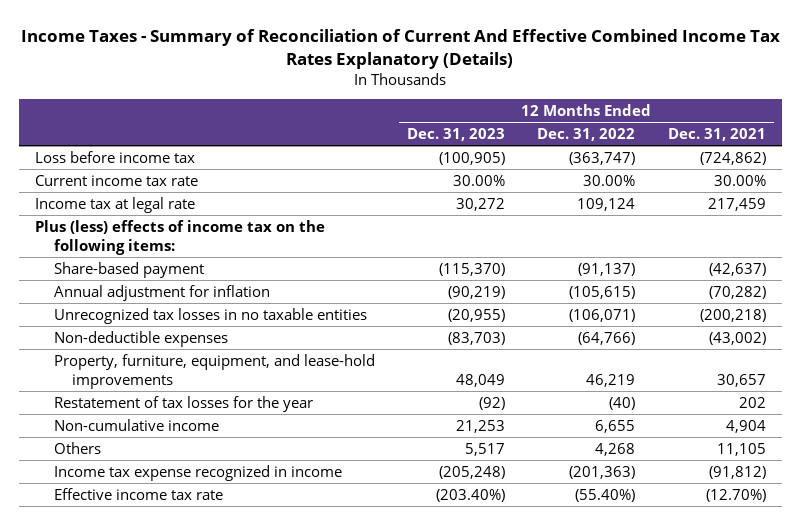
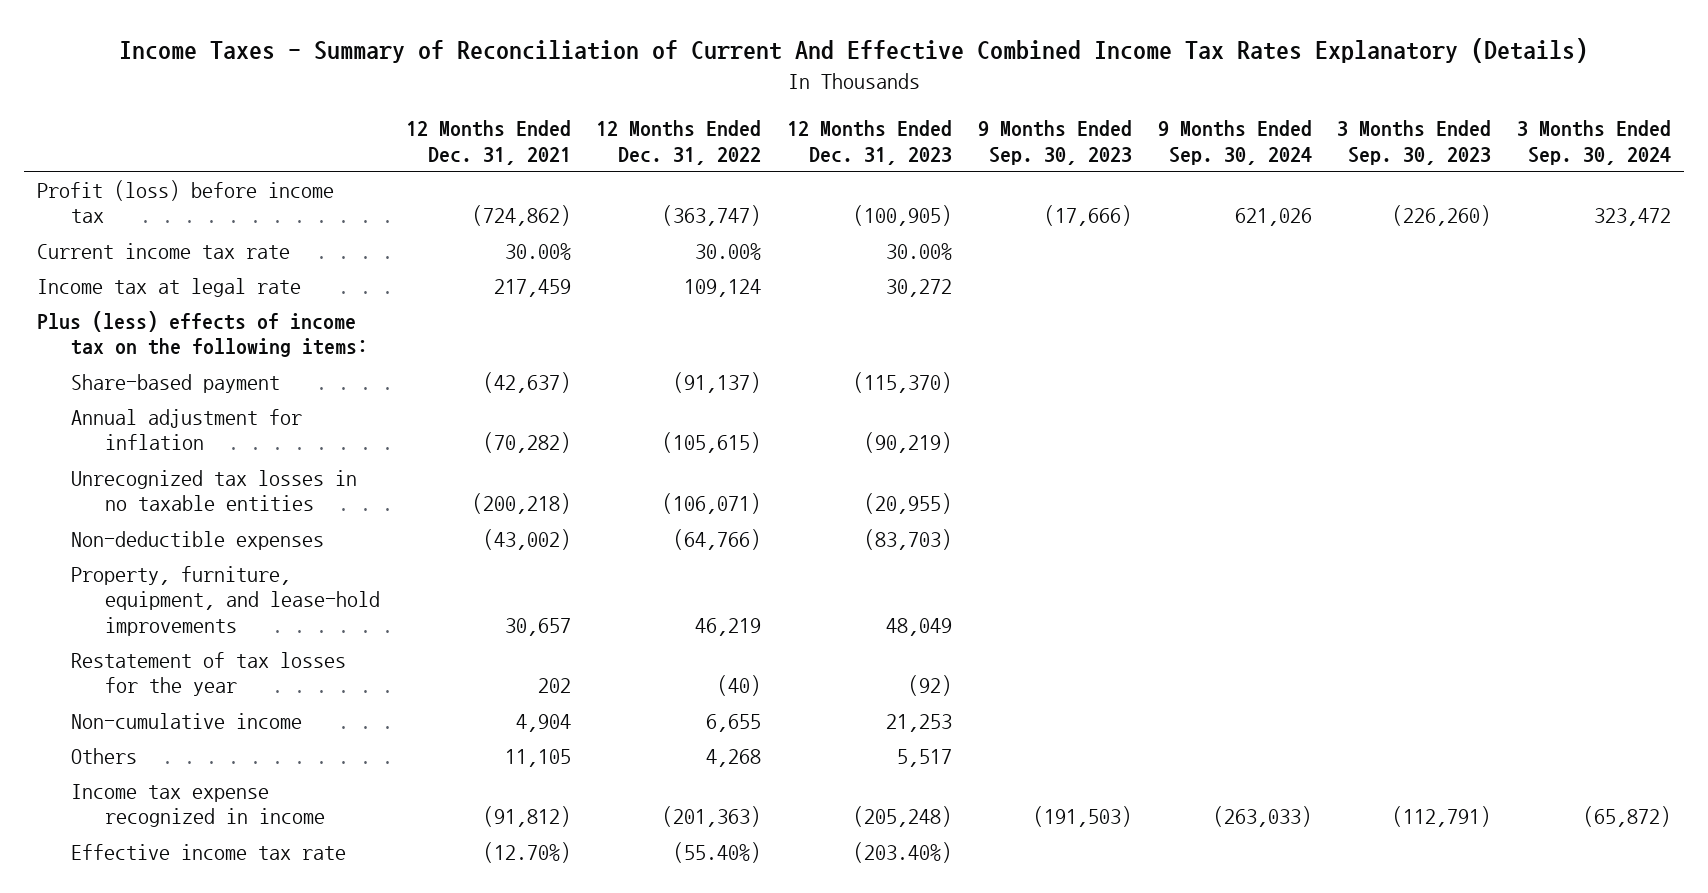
none -> [977,120,1132,165] 9 Months Ended Sep. 30, 2023
none -> [1157,120,1312,165] 9 Months Ended Sep. 30, 2024
none -> [1337,120,1492,165] 3 Months Ended Sep. 30, 2023
none -> [1517,120,1672,165] 3 Months Ended Sep. 30, 2024
[34,150,195,163] Loss before income tax -> [36,179,334,224] Profit (loss) before income tax

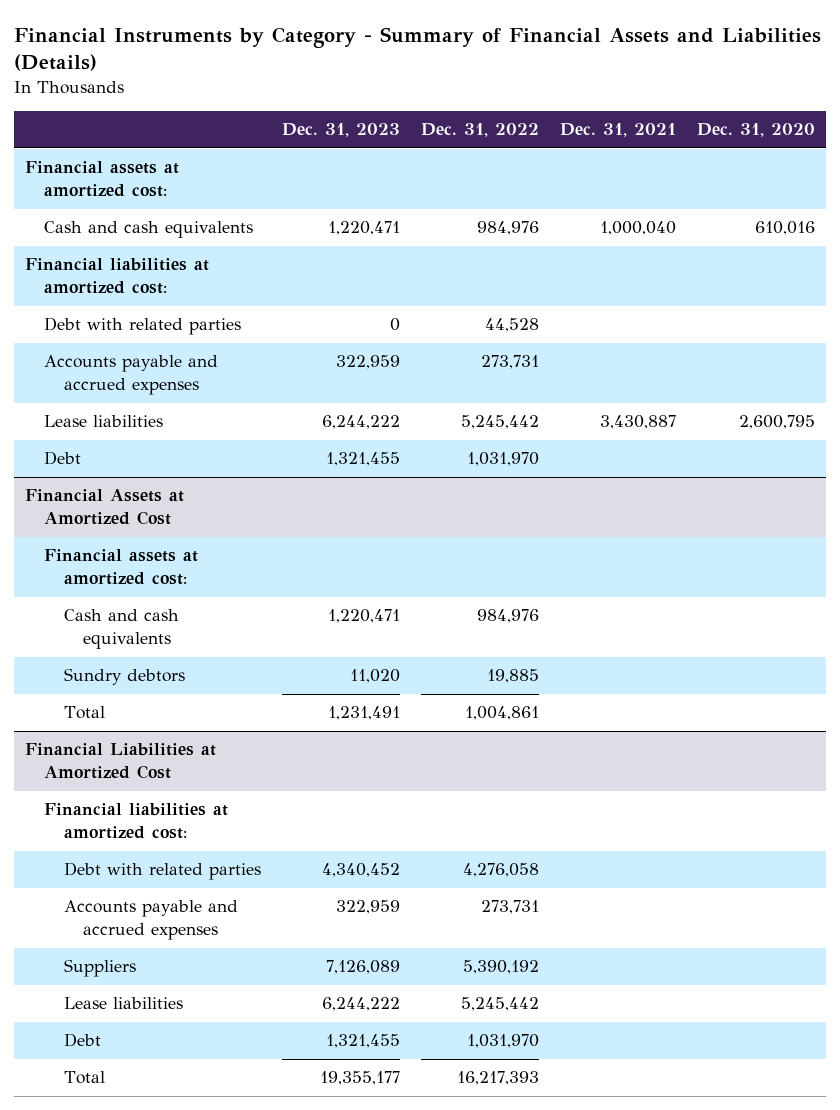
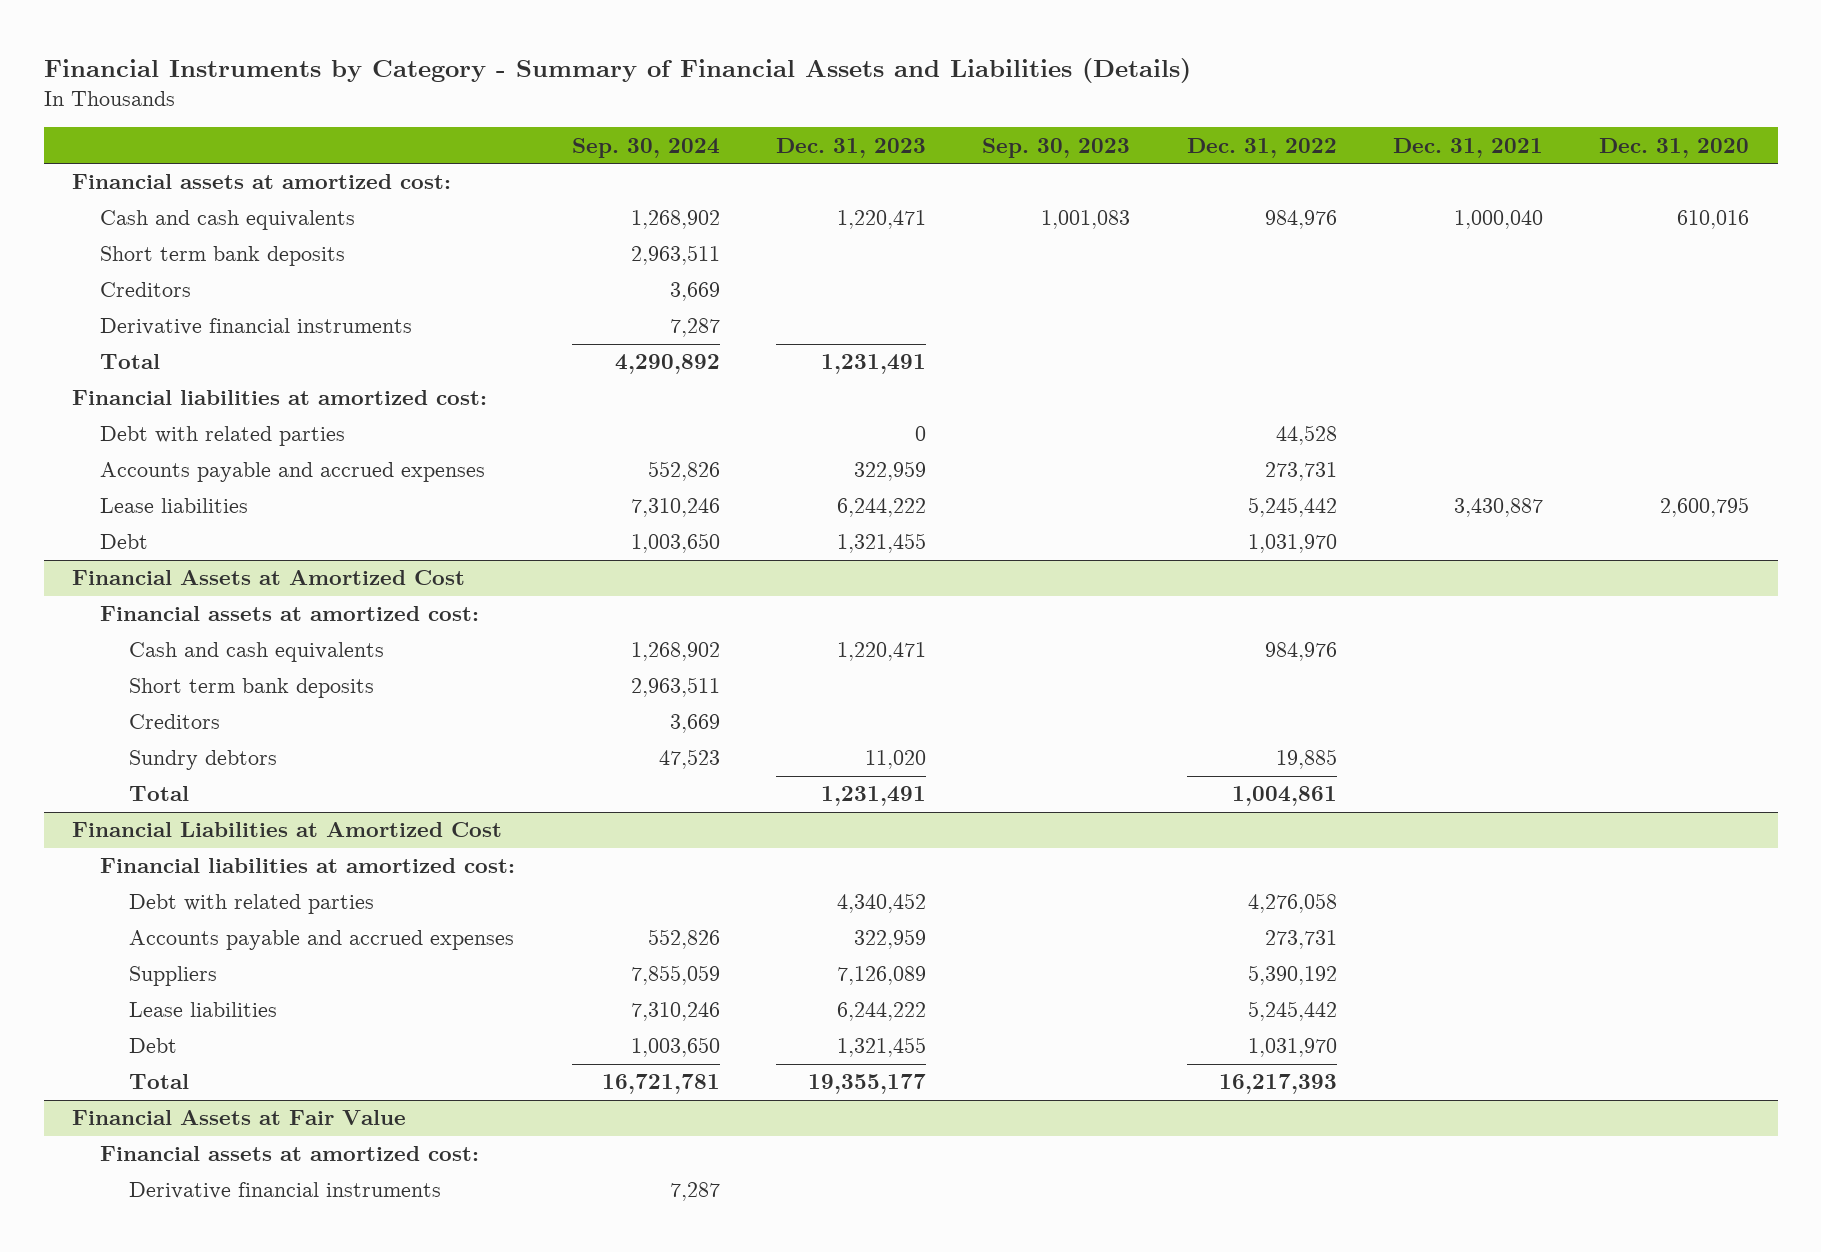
none -> [571,137,720,158] Sep. 30, 2024
none -> [982,137,1131,158] Sep. 30, 2023
none -> [100,246,346,267] Short term bank deposits
none -> [100,282,192,298] Creditors
none -> [100,318,413,336] Derivative financial instruments
none -> [100,354,161,370] Total
none -> [129,678,375,699] Short term bank deposits
none -> [129,714,221,730] Creditors
none -> [71,1110,406,1126] Financial Assets at Fair Value
none -> [100,1146,480,1162] Financial assets at amortized cost:
none -> [129,1182,442,1200] Derivative financial instruments

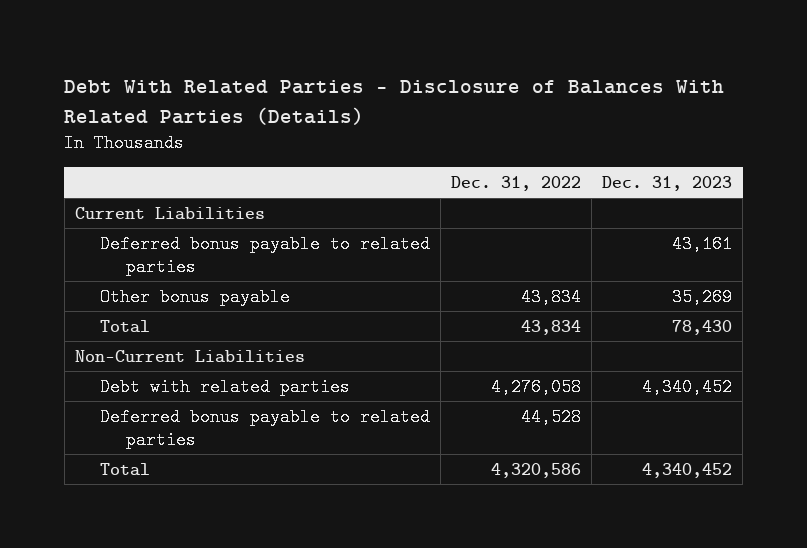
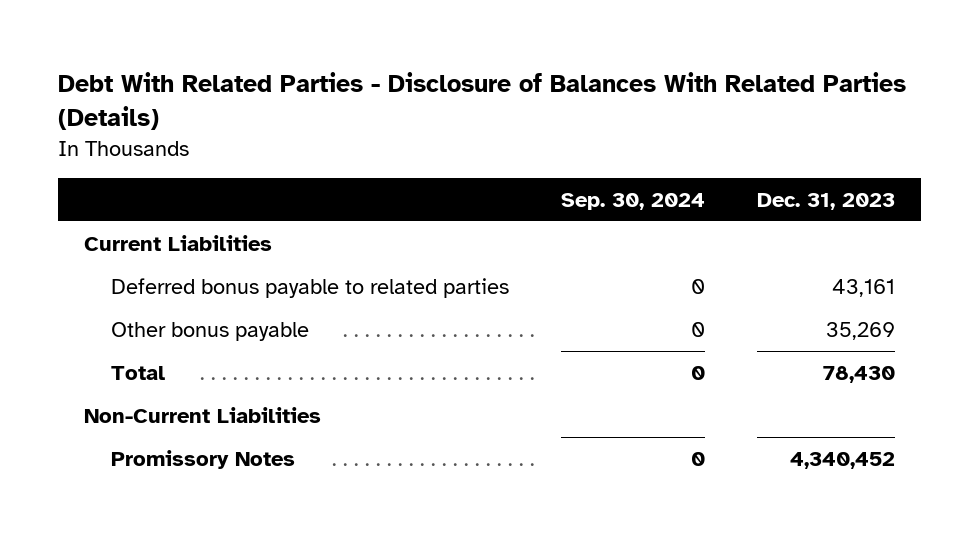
[451,176,582,192] Dec. 31, 2022 -> none
none -> [561,192,706,210] Sep. 30, 2024
[100,377,351,396] Debt with related parties -> none
[100,407,431,450] Deferred bonus payable to related parties -> none
[100,462,151,476] Total -> [111,450,296,470] Promissory Notes

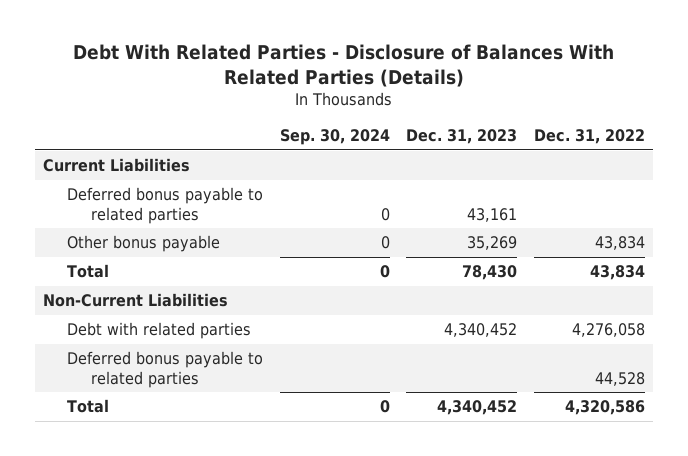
none -> [533,129,645,145] Dec. 31, 2022
none -> [67,322,252,340] Debt with related parties
none -> [67,351,264,388] Deferred bonus payable to related parties
[111,450,296,470] Promissory Notes -> [67,399,110,414] Total

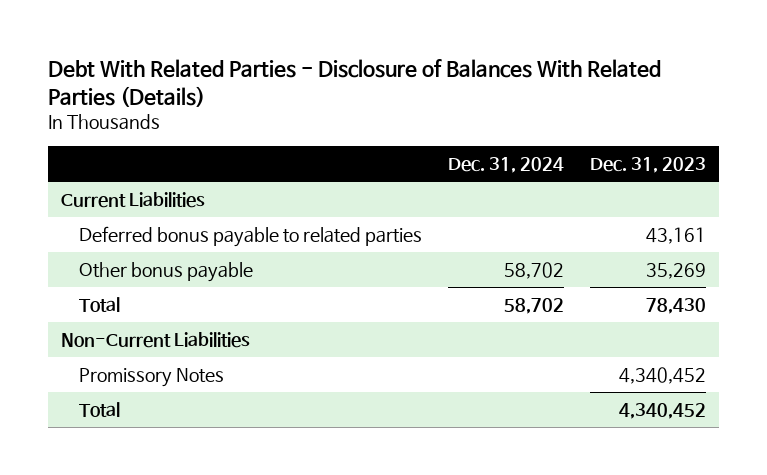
[279,129,390,146] Sep. 30, 2024 -> none
[533,129,645,145] Dec. 31, 2022 -> none
none -> [447,156,564,173] Dec. 31, 2024
[67,351,264,388] Deferred bonus payable to related parties -> none
[67,322,252,340] Debt with related parties -> [78,368,224,388] Promissory Notes

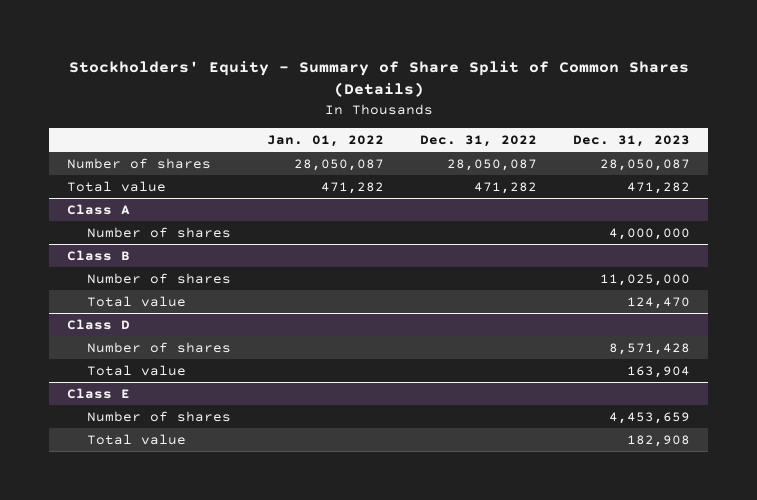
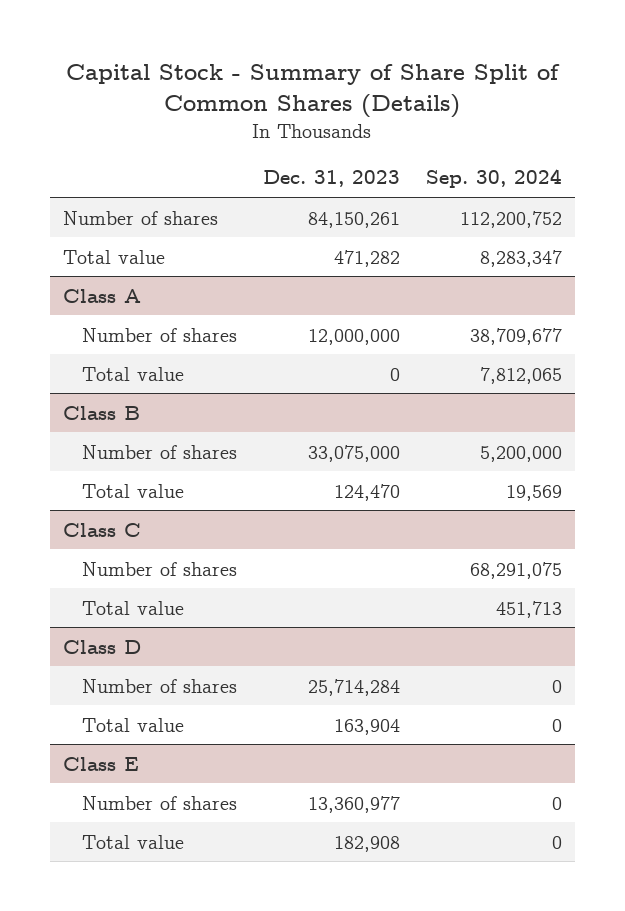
[68,60,689,98] Stockholders' Equity - Summary of Share Split of Common Shares (Details) -> [66,64,561,119] Capital Stock - Summary of Share Split of Common Shares (Details)
[266,135,384,148] Jan. 01, 2022 -> none
[420,135,538,148] Dec. 31, 2022 -> none
none -> [426,169,563,189] Sep. 30, 2024
[600,158,691,171] 28,050,087 -> [307,211,400,228] 84,150,261
[609,227,691,240] 4,000,000 -> [307,328,400,345] 12,000,000
none -> [81,366,184,381] Total value
[600,273,691,286] 11,025,000 -> [307,444,400,462] 33,075,000
none -> [62,522,141,537] Class C
none -> [81,561,237,576] Number of shares
none -> [81,600,184,615] Total value
[609,342,691,355] 8,571,428 -> [307,678,400,696] 25,714,284
[609,411,691,424] 4,453,659 -> [307,795,400,813] 13,360,977

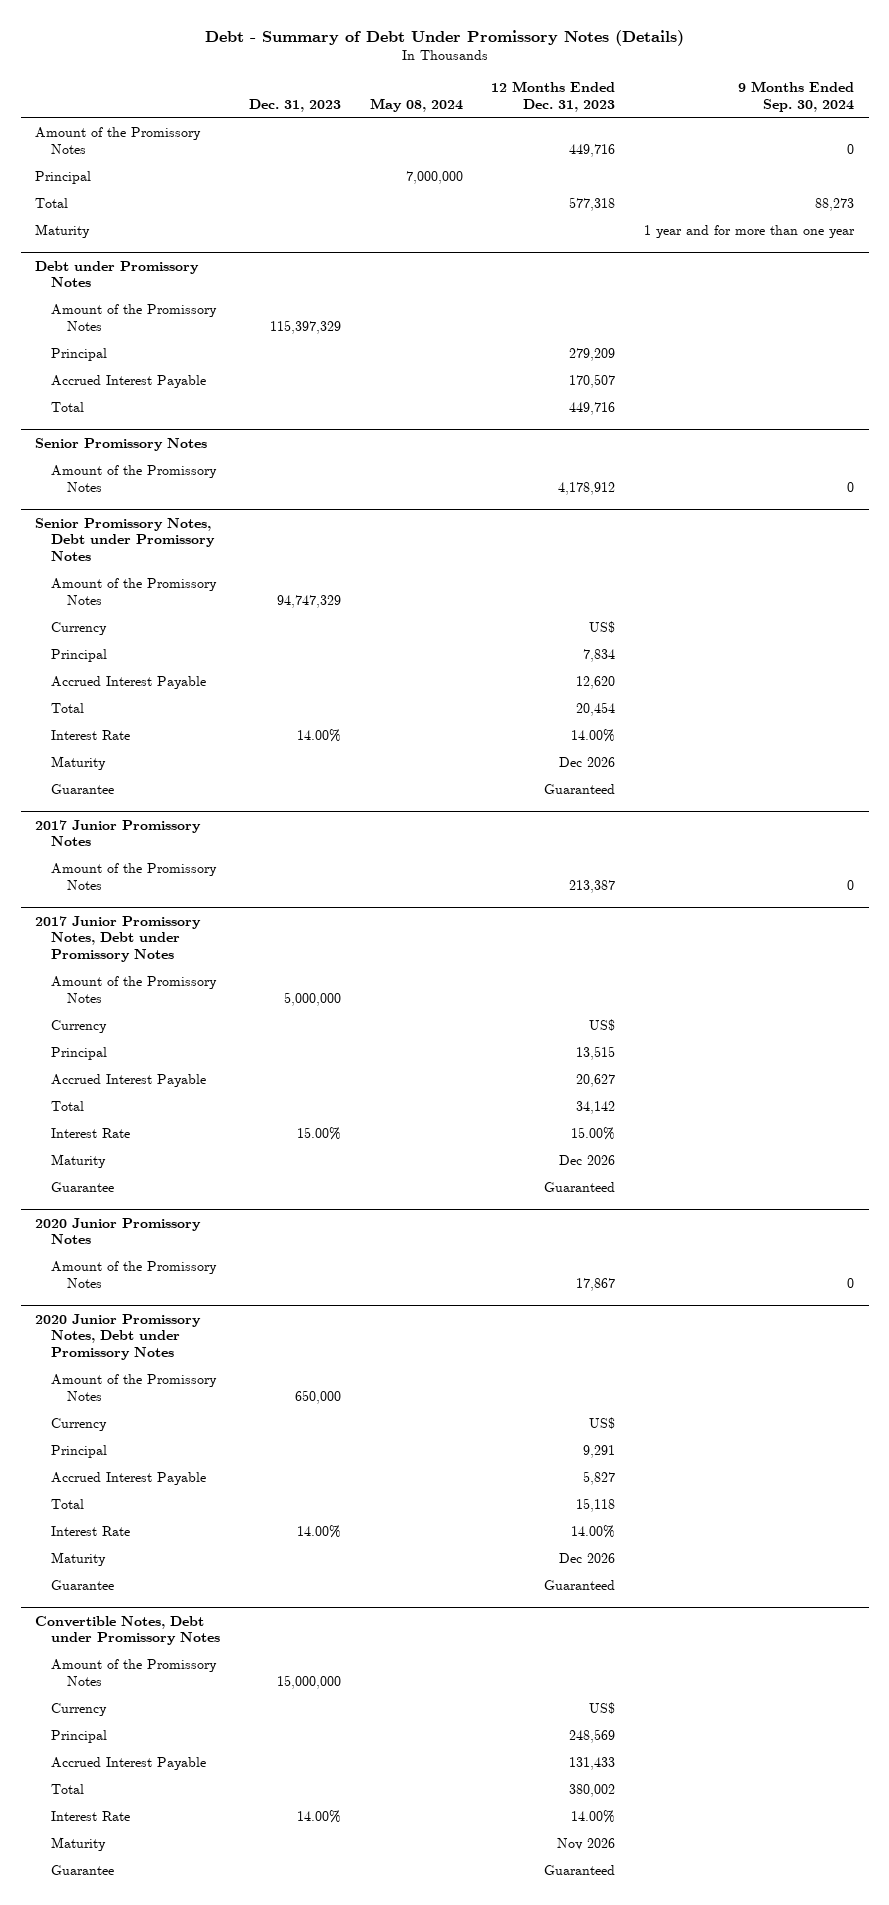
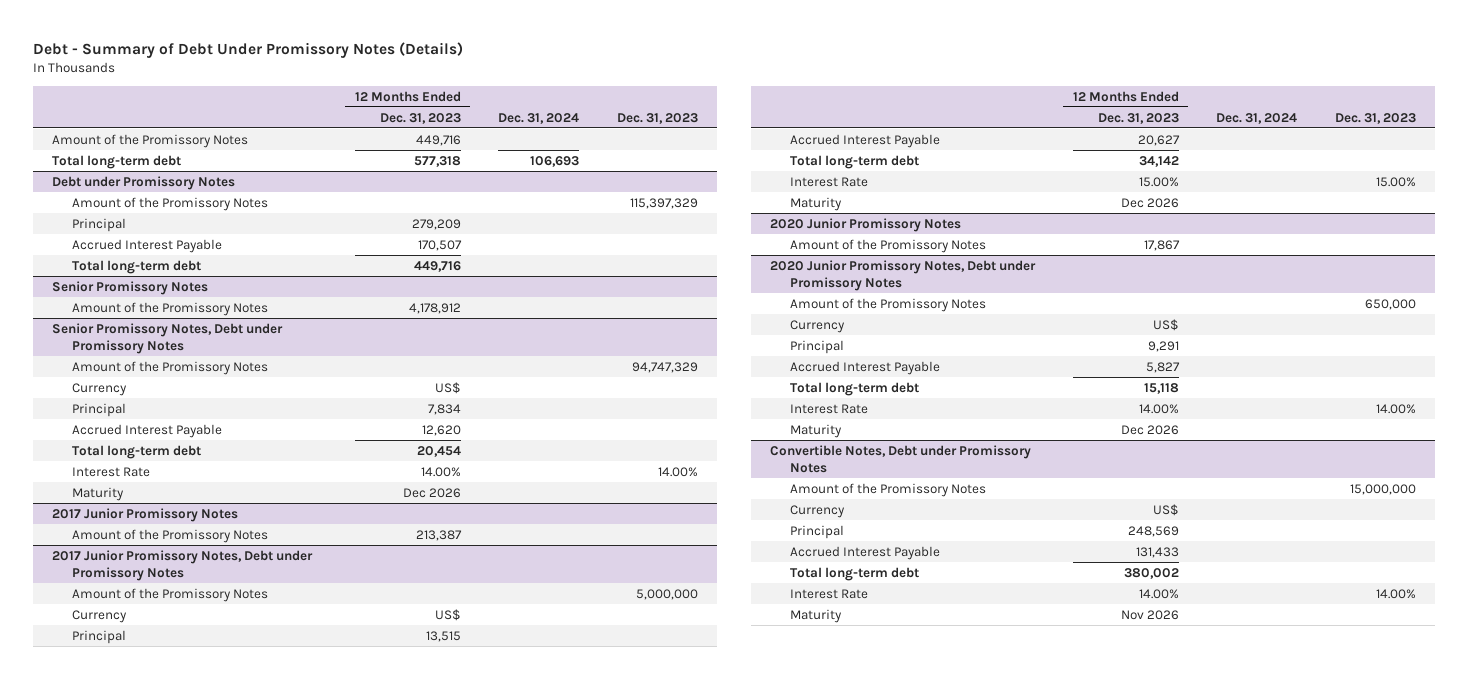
[369,97,463,112] May 08, 2024 -> none
[738,81,855,112] 9 Months Ended Sep. 30, 2024 -> none
none -> [498,112,580,124] Dec. 31, 2024
[35,171,92,185] Principal -> none
[35,224,91,239] Maturity -> none
[35,198,69,209] Total -> [51,154,181,169] Total long-term debt
[50,402,84,413] Total -> [72,259,202,274] Total long-term debt
[50,703,84,714] Total -> [72,444,202,459] Total long-term debt
[50,784,114,795] Guarantee -> none
[50,1101,84,1112] Total -> [790,154,920,169] Total long-term debt
[50,1182,114,1193] Guarantee -> none
[50,1499,84,1510] Total -> [790,381,920,396] Total long-term debt
[50,1580,114,1591] Guarantee -> none
[50,1784,84,1795] Total -> [790,566,920,581] Total long-term debt
[50,1865,114,1876] Guarantee -> none

